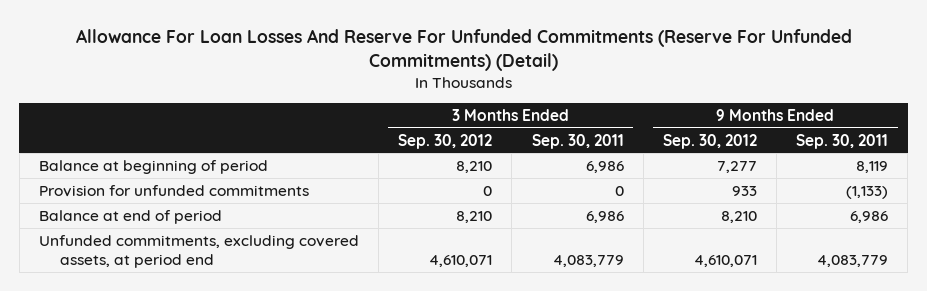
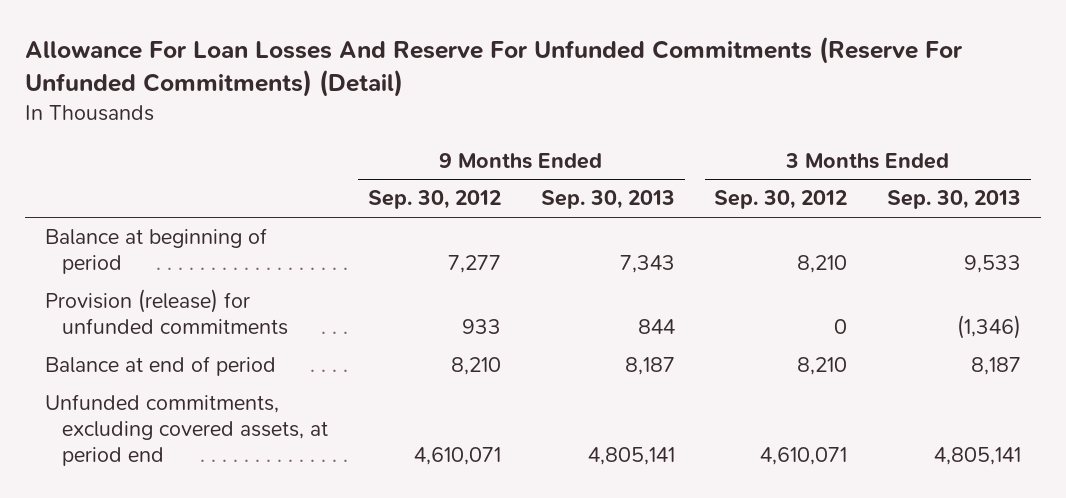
[531,133,624,149] Sep. 30, 2011 -> none
[795,133,888,149] Sep. 30, 2011 -> none
none -> [540,190,675,210] Sep. 30, 2013
none -> [887,190,1022,210] Sep. 30, 2013
[39,184,310,197] Provision for unfunded commitments -> [44,289,288,335] Provision (release) for unfunded commitments

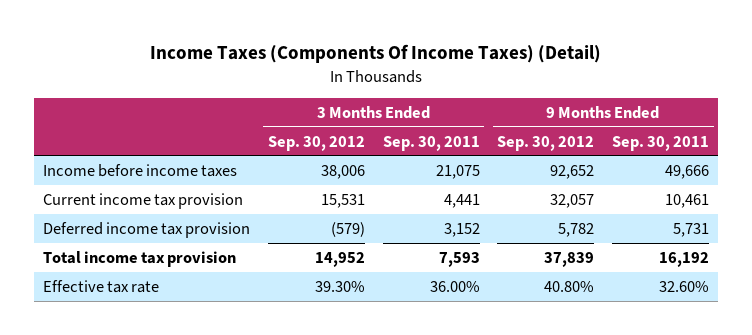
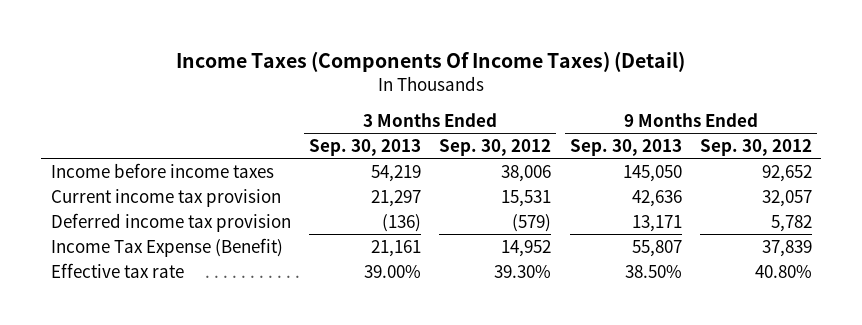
[382,135,480,151] Sep. 30, 2011 -> none
[612,135,710,151] Sep. 30, 2011 -> none
none -> [308,138,421,156] Sep. 30, 2013
none -> [569,138,682,156] Sep. 30, 2013
[42,250,236,267] Total income tax provision -> [50,237,283,257] Income Tax Expense (Benefit)

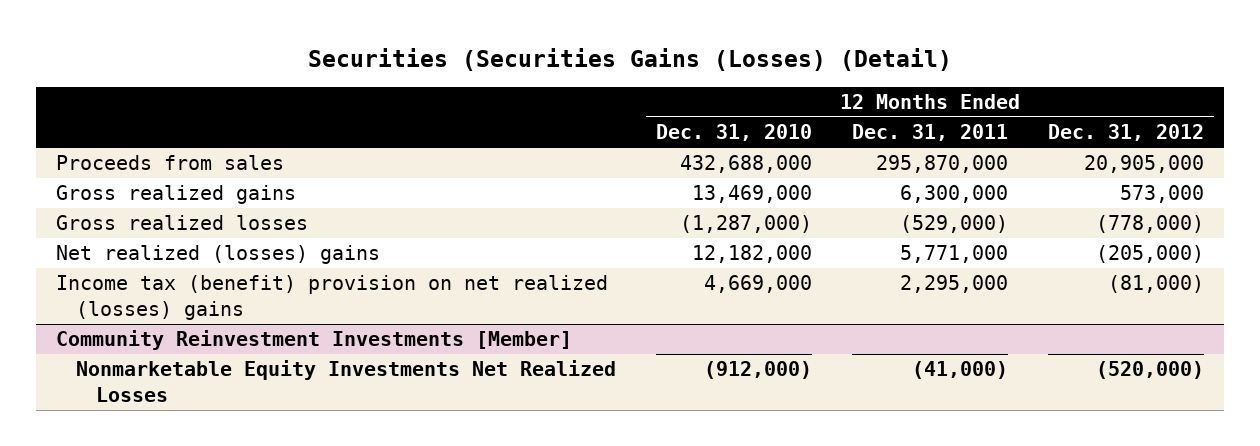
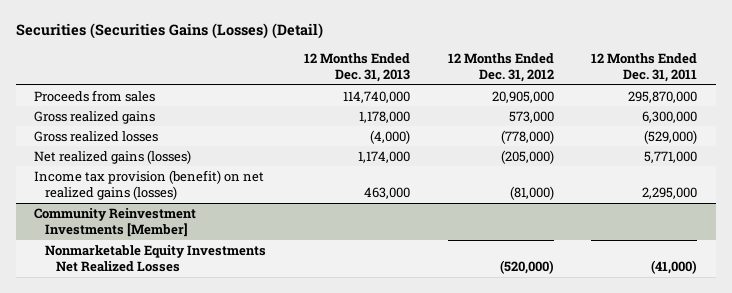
[656,124,813,142] Dec. 31, 2010 -> none
none -> [303,52,410,83] 12 Months Ended Dec. 31, 2013
[56,245,381,265] Net realized (losses) gains -> [34,149,192,164] Net realized gains (losses)
[56,275,609,320] Income tax (benefit) provision on net realized (losses) gains -> [34,169,265,200] Income tax provision (benefit) on net realized gains (losses)

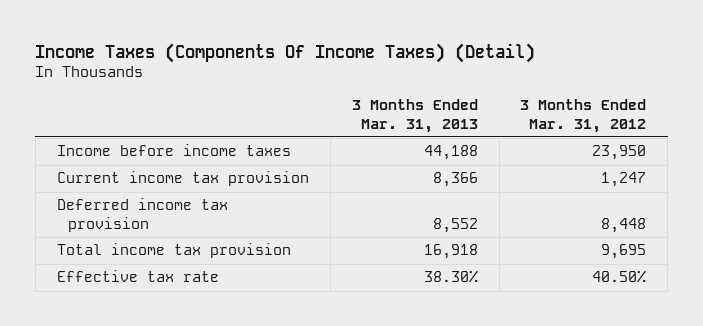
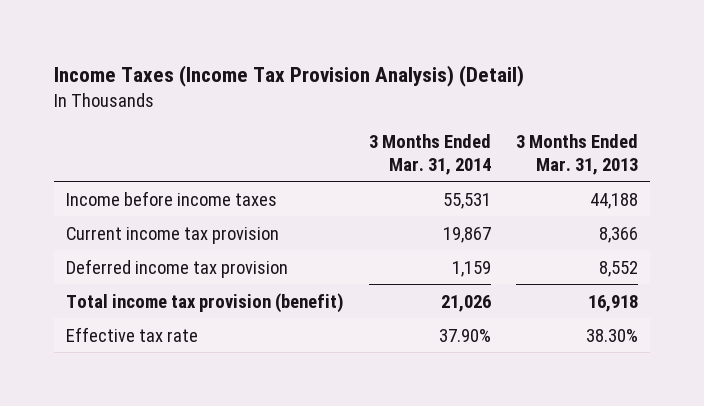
[35,42,536,63] Income Taxes (Components Of Income Taxes) (Detail) -> [53,65,524,88] Income Taxes (Income Tax Provision Analysis) (Detail)
[520,99,647,133] 3 Months Ended Mar. 31, 2012 -> none
none -> [368,134,491,175] 3 Months Ended Mar. 31, 2014
[56,243,291,259] Total income tax provision -> [66,292,345,313] Total income tax provision (benefit)

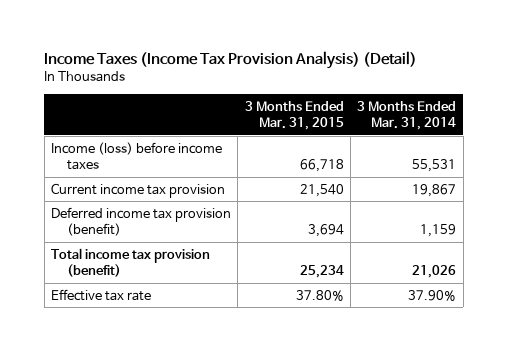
[515,134,638,175] 3 Months Ended Mar. 31, 2013 -> none
none -> [244,100,344,130] 3 Months Ended Mar. 31, 2015
[66,190,278,206] Income before income taxes -> [51,141,223,171] Income (loss) before income taxes
[66,258,289,278] Deferred income tax provision -> [51,206,232,237] Deferred income tax provision (benefit)

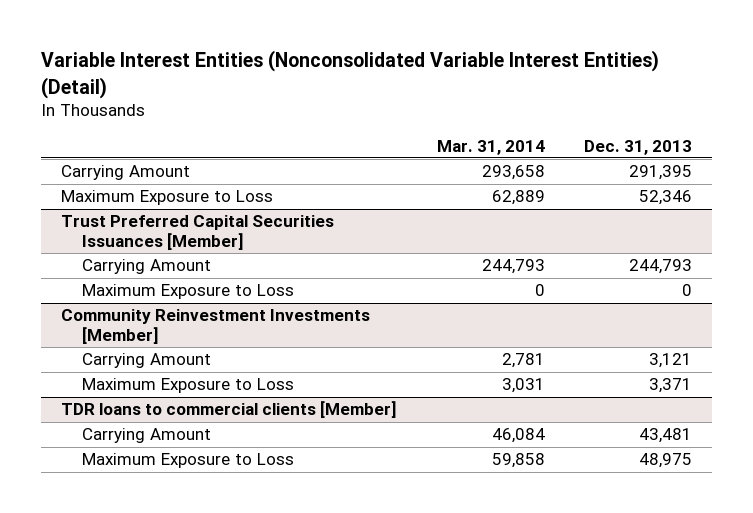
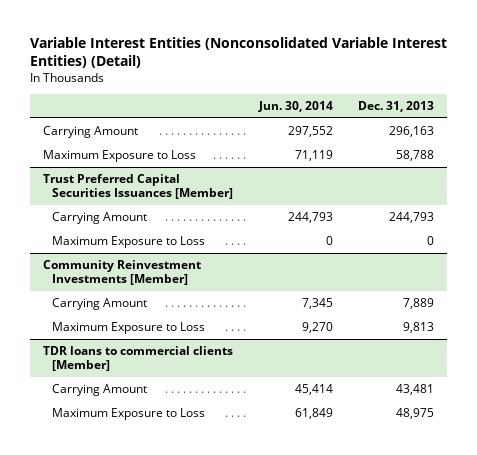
[436,139,545,155] Mar. 31, 2014 -> none
none -> [257,101,333,113] Jun. 30, 2014
[629,165,693,181] 291,395 -> [389,126,435,138] 296,163
[639,190,693,206] 52,346 -> [396,150,435,162] 58,788
[649,353,693,369] 3,121 -> [403,298,435,310] 7,889
[649,378,693,394] 3,371 -> [403,322,435,334] 9,813

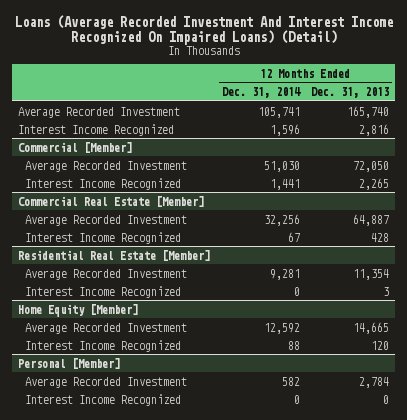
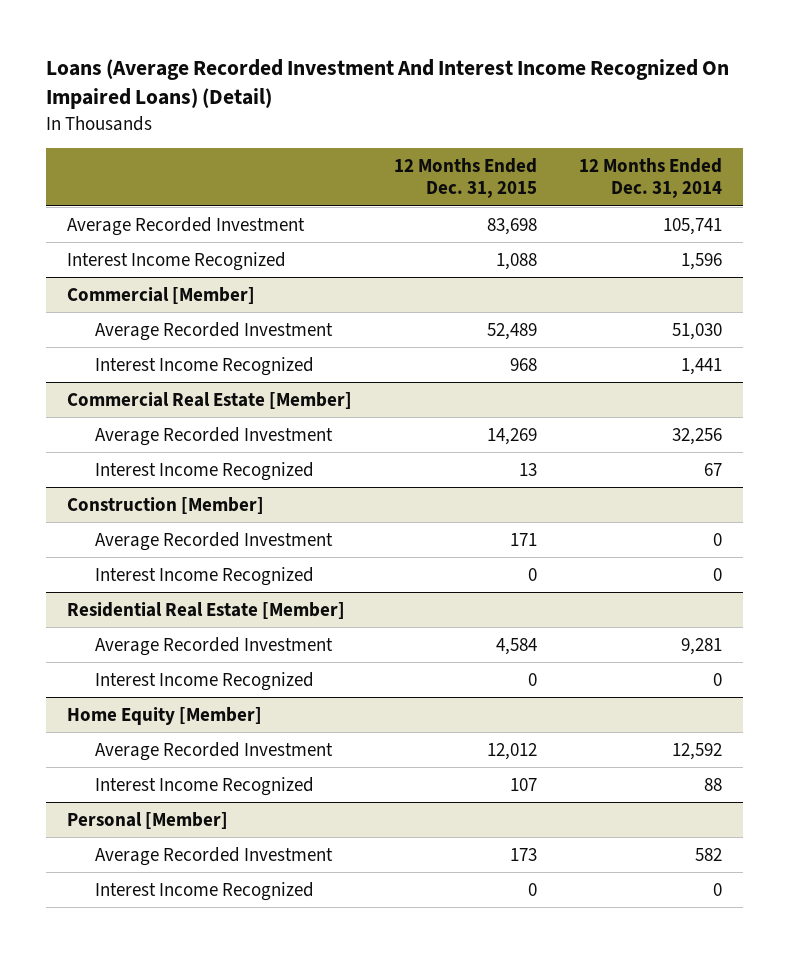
[311,86,390,98] Dec. 31, 2013 -> none
none -> [393,158,537,199] 12 Months Ended Dec. 31, 2015
none -> [66,496,264,514] Construction [Member]
none -> [95,531,334,551] Average Recorded Investment
none -> [95,566,315,586] Interest Income Recognized

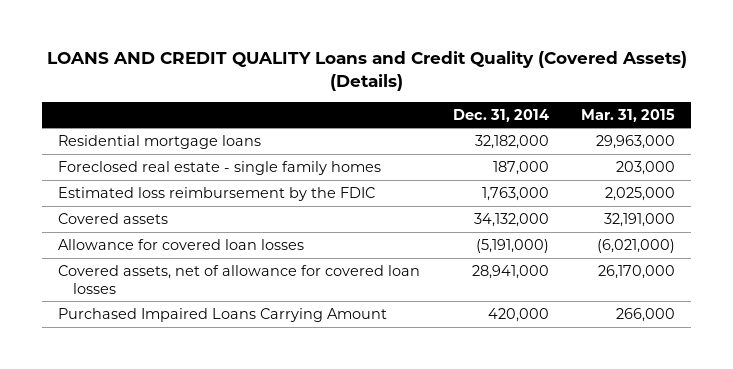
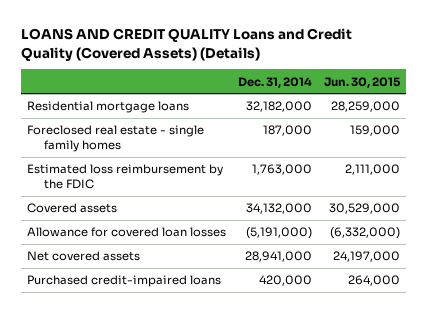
[581,108,676,122] Mar. 31, 2015 -> none
none -> [323,76,401,88] Jun. 30, 2015
[57,264,420,294] Covered assets, net of allowance for covered loan losses -> [27,251,141,262] Net covered assets
[57,307,387,322] Purchased Impaired Loans Carrying Amount -> [27,275,222,288] Purchased credit-impaired loans

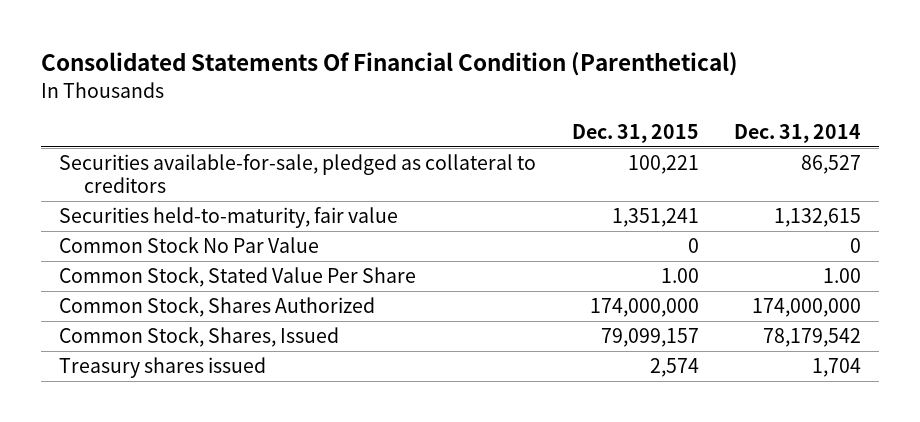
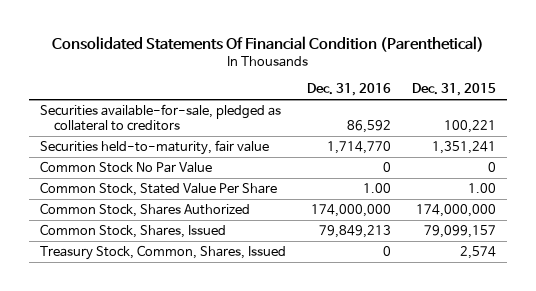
[734,123,862,143] Dec. 31, 2014 -> none
none -> [307,83,392,97] Dec. 31, 2016
[59,356,267,378] Treasury shares issued -> [39,245,286,261] Treasury Stock, Common, Shares, Issued

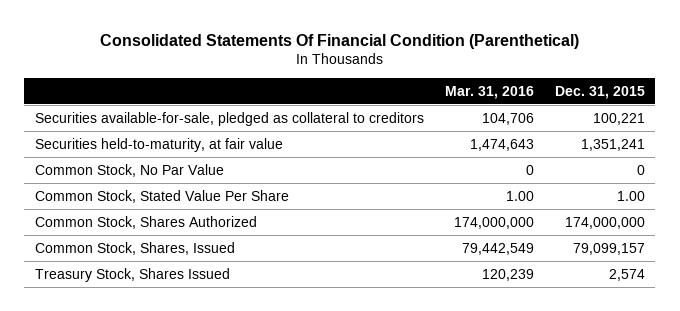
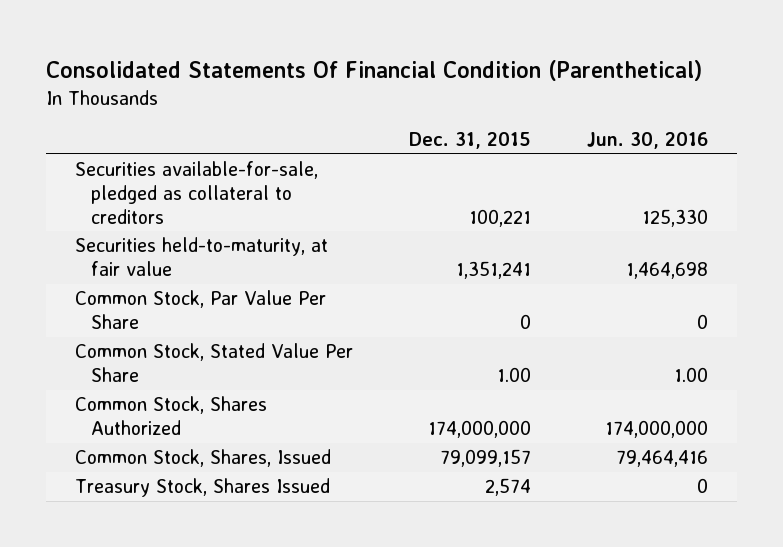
[444,85,534,99] Mar. 31, 2016 -> none
none -> [587,132,709,150] Jun. 30, 2016
[34,163,224,177] Common Stock, No Par Value -> [74,290,326,329] Common Stock, Par Value Per Share

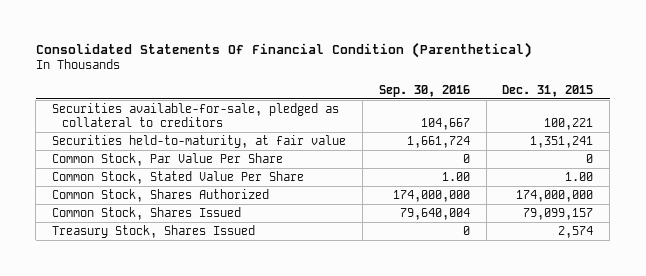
[587,132,709,150] Jun. 30, 2016 -> none
none -> [378,84,470,97] Sep. 30, 2016
[74,449,331,468] Common Stock, Shares, Issued -> [52,207,242,221] Common Stock, Shares Issued

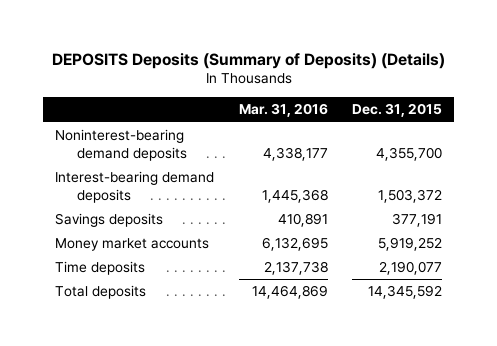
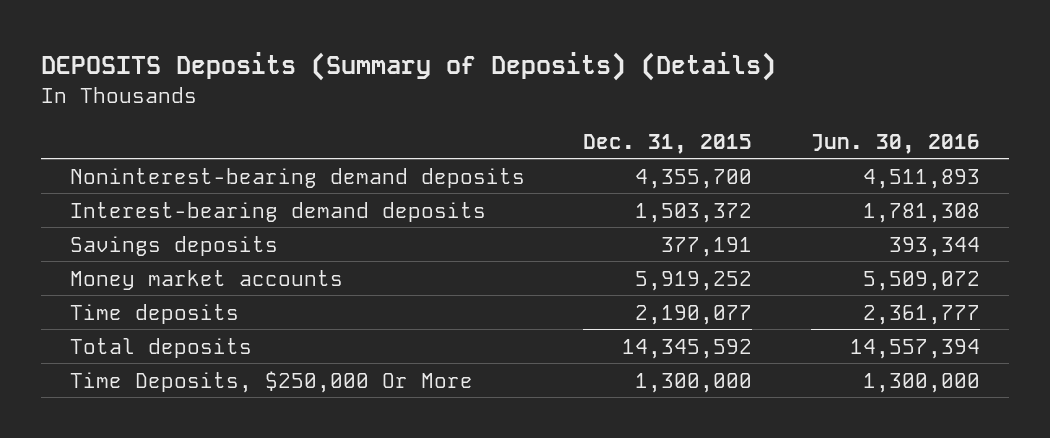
[238,103,328,118] Mar. 31, 2016 -> none
none -> [810,133,980,154] Jun. 30, 2016
none -> [70,370,474,393] Time Deposits, $250,000 Or More

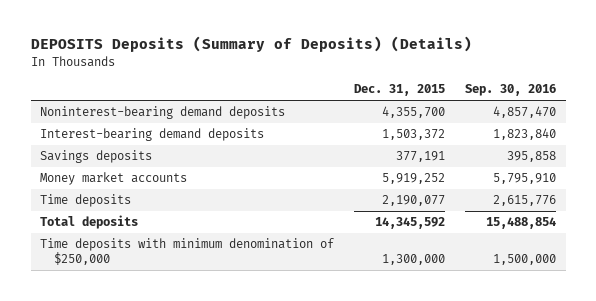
[810,133,980,154] Jun. 30, 2016 -> none
none -> [464,84,556,97] Sep. 30, 2016
[70,370,474,393] Time Deposits, $250,000 Or More -> [40,238,335,265] Time deposits with minimum denomination of $250,000

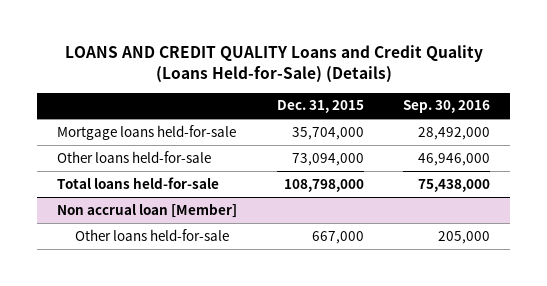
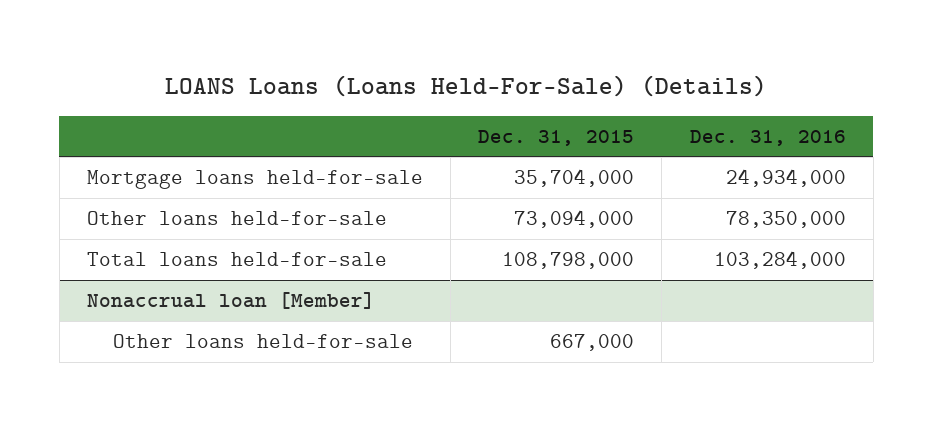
[64,45,483,84] LOANS AND CREDIT QUALITY Loans and Credit Quality (Loans Held-for-Sale) (Details) -> [165,74,768,97] LOANS Loans (Loans Held-For-Sale) (Details)
[403,100,491,114] Sep. 30, 2016 -> none
none -> [689,129,846,146] Dec. 31, 2016
[57,202,238,218] Non accrual loan [Member] -> [87,292,376,310] Nonaccrual loan [Member]

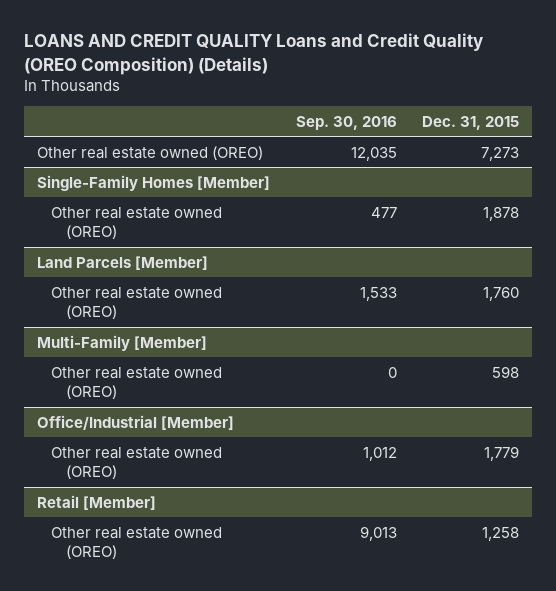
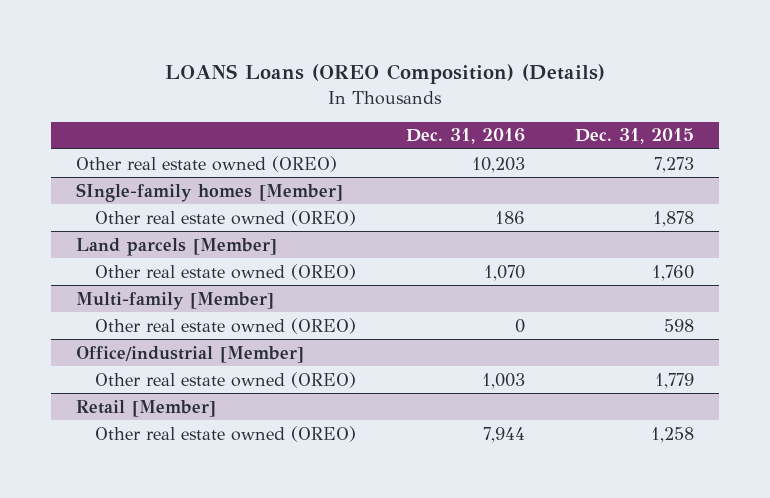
[24,33,484,75] LOANS AND CREDIT QUALITY Loans and Credit Quality (OREO Composition) (Details) -> [165,64,606,85] LOANS Loans (OREO Composition) (Details)
[295,115,397,130] Sep. 30, 2016 -> none
none -> [405,128,525,145] Dec. 31, 2016
[37,174,271,191] Single-Family Homes [Member] -> [76,182,344,202] SIngle-family homes [Member]
[37,255,209,270] Land Parcels [Member] -> [76,237,278,256] Land parcels [Member]
[37,334,208,351] Multi-Family [Member] -> [76,291,275,310] Multi-family [Member]
[37,414,235,430] Office/Industrial [Member] -> [76,345,305,363] Office/industrial [Member]

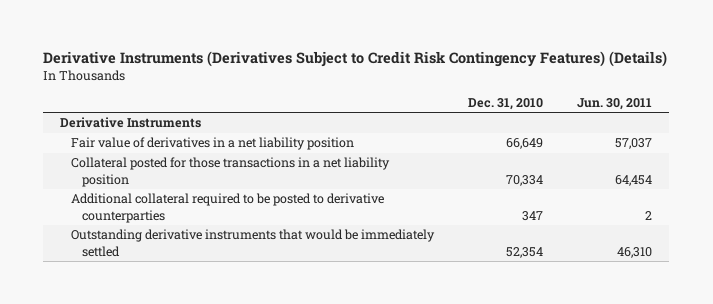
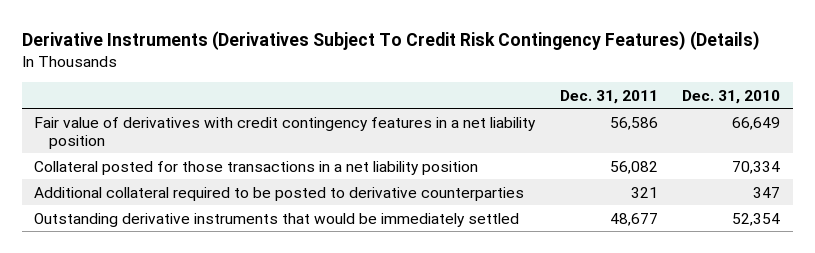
[43,50,668,67] Derivative Instruments (Derivatives Subject to Credit Risk Contingency Features) (Details) -> [22,31,761,51] Derivative Instruments (Derivatives Subject To Credit Risk Contingency Features) (Details)
[577,98,653,111] Jun. 30, 2011 -> none
none -> [559,89,658,104] Dec. 31, 2011
[60,117,202,129] Derivative Instruments -> none
[71,137,355,151] Fair value of derivatives in a net liability position -> [34,116,537,149] Fair value of derivatives with credit contingency features in a net liability position

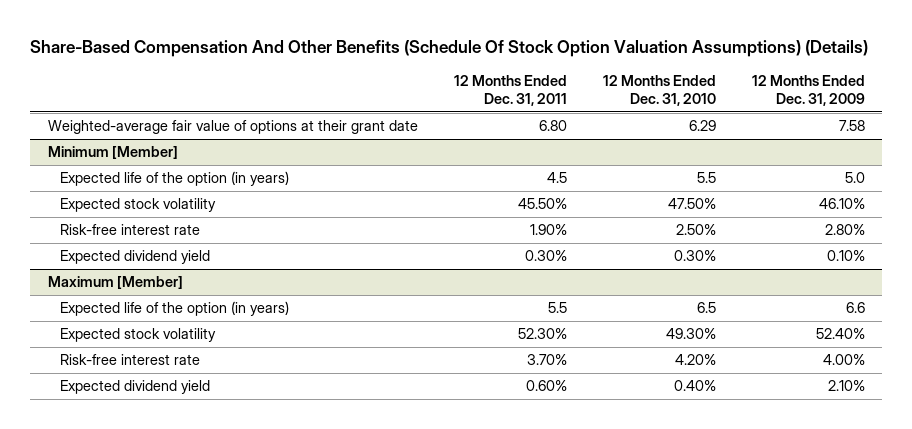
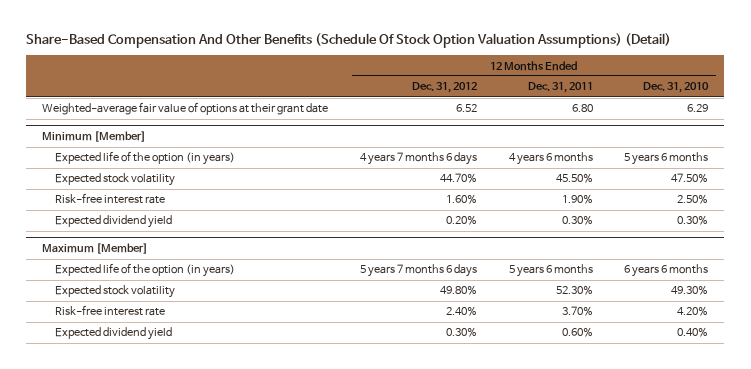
[29,39,868,57] Share-Based Compensation And Other Benefits (Schedule Of Stock Option Valuation Assumptions) (Details) -> [26,32,672,48] Share-Based Compensation And Other Benefits (Schedule Of Stock Option Valuation Assumptions) (Detail)
[751,74,865,107] 12 Months Ended Dec. 31, 2009 -> none
none -> [411,82,477,94] Dec. 31, 2012
[546,172,567,184] 4.5 -> [508,152,593,166] 4 years 6 months
[696,172,716,184] 5.5 -> [624,152,709,166] 5 years 6 months
[547,302,567,314] 5.5 -> [508,264,593,278] 5 years 6 months
[696,302,716,314] 6.5 -> [624,264,709,278] 6 years 6 months

